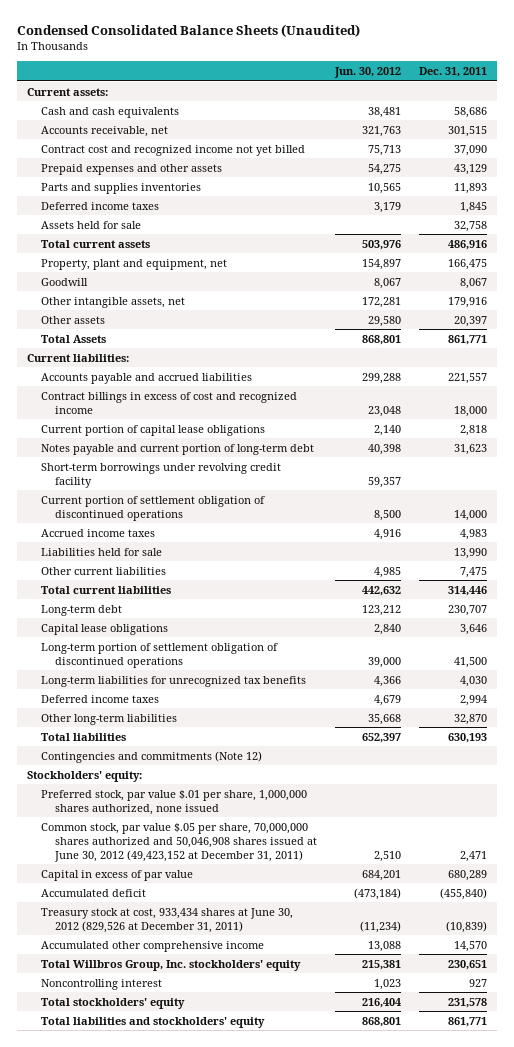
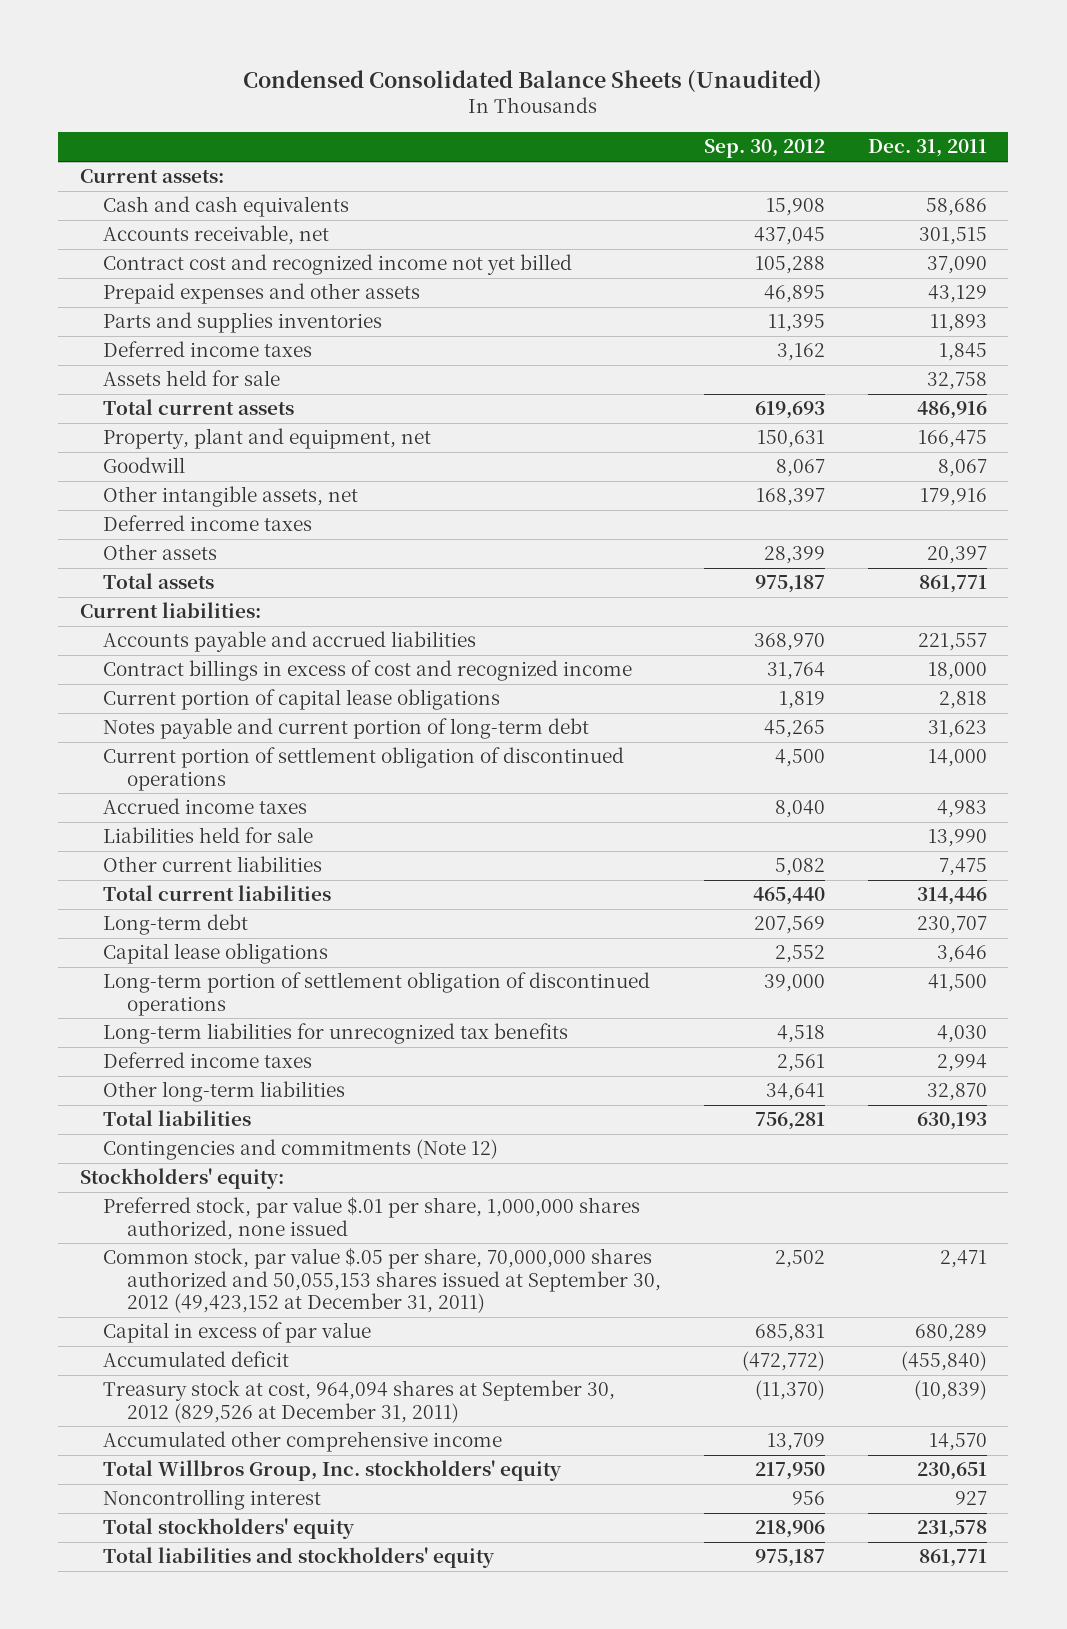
[333,66,401,78] Jun. 30, 2012 -> none
none -> [703,139,825,159] Sep. 30, 2012
none -> [103,515,313,532] Deferred income taxes
[40,334,106,343] Total Assets -> [103,573,215,590] Total assets
[40,462,281,488] Short-term borrowings under revolving credit facility -> none
[40,822,317,862] Common stock, par value $.05 per share, 70,000,000 shares authorized and 50,046,908 shares issued at June 30, 2012 (49,423,152 at December 31, 2011) -> [103,1248,661,1313] Common stock, par value $.05 per share, 70,000,000 shares authorized and 50,055,153 shares issued at September 30, 2012 (49,423,152 at December 31, 2011)
[40,907,293,933] Treasury stock at cost, 933,434 shares at June 30, 2012 (829,526 at December 31, 2011) -> [103,1380,616,1423] Treasury stock at cost, 964,094 shares at September 30, 2012 (829,526 at December 31, 2011)

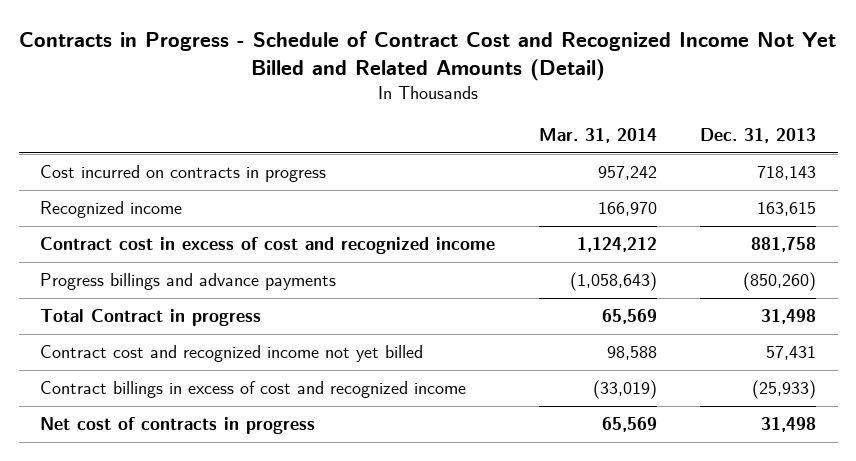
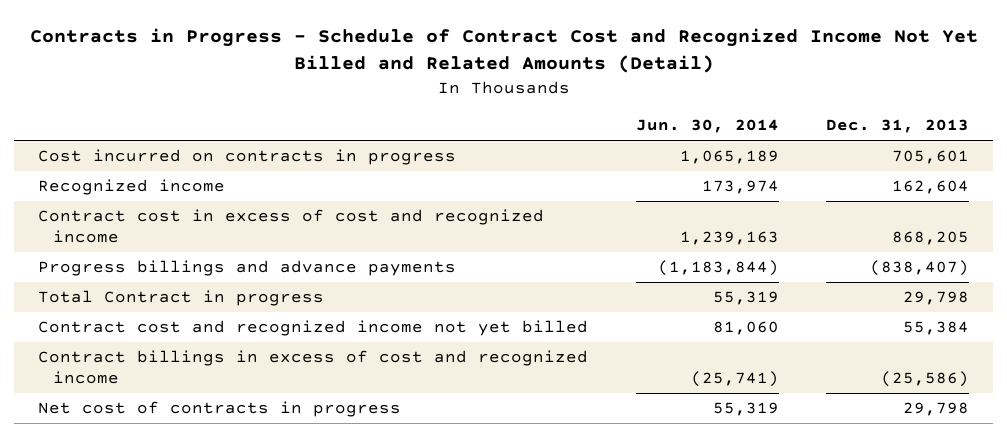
[538,128,657,144] Mar. 31, 2014 -> none
none -> [635,119,779,134] Jun. 30, 2014
[756,166,816,181] 718,143 -> [891,150,969,165] 705,601
[756,202,816,217] 163,615 -> [891,180,969,195] 162,604
[750,237,816,253] 881,758 -> [891,230,969,245] 868,205
[742,272,816,292] (850,260) -> [869,260,969,277] (838,407)
[760,309,816,325] 31,498 -> [902,291,969,306] 29,798
[765,346,816,361] 57,431 -> [902,321,969,336] 55,384
[751,380,816,400] (25,933) -> [880,370,969,387] (25,586)
[760,417,816,433] 31,498 -> [902,402,969,417] 29,798

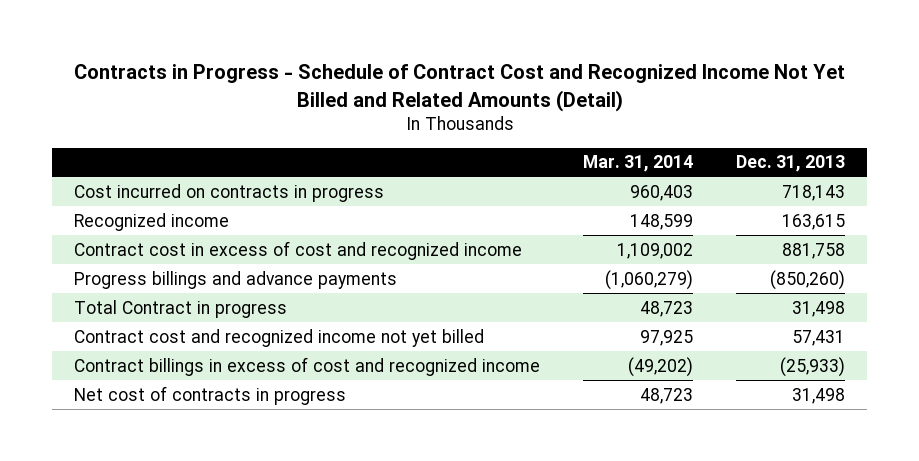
[635,119,779,134] Jun. 30, 2014 -> none
none -> [583,155,694,173] Mar. 31, 2014
[891,150,969,165] 705,601 -> [782,184,846,201] 718,143
[891,180,969,195] 162,604 -> [782,213,846,230] 163,615
[891,230,969,245] 868,205 -> [782,242,846,259] 881,758
[869,260,969,277] (838,407) -> [770,269,846,290] (850,260)
[902,291,969,306] 29,798 -> [792,300,846,317] 31,498
[902,321,969,336] 55,384 -> [792,329,846,346] 57,431
[880,370,969,387] (25,586) -> [780,356,846,377] (25,933)
[902,402,969,417] 29,798 -> [792,387,846,404] 31,498

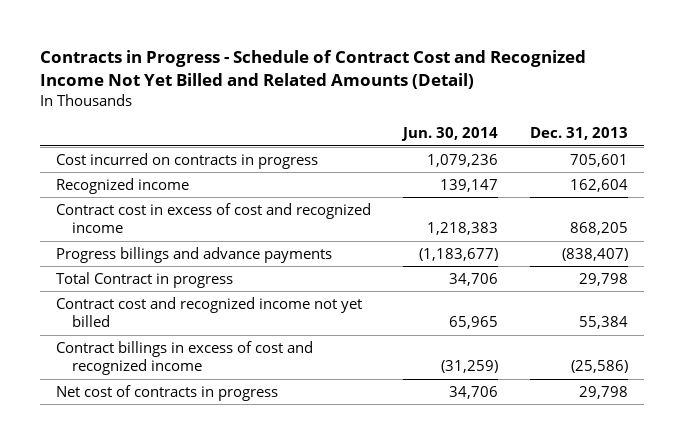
[583,155,694,173] Mar. 31, 2014 -> none
none -> [400,127,498,142] Jun. 30, 2014
[782,184,846,201] 718,143 -> [569,153,628,167] 705,601
[782,213,846,230] 163,615 -> [569,178,628,192] 162,604
[782,242,846,259] 881,758 -> [569,222,628,236] 868,205
[770,269,846,290] (850,260) -> [561,247,628,261] (838,407)
[792,300,846,317] 31,498 -> [578,272,628,286] 29,798
[792,329,846,346] 57,431 -> [578,316,628,330] 55,384
[780,356,846,377] (25,933) -> [570,360,628,374] (25,586)
[792,387,846,404] 31,498 -> [578,385,628,399] 29,798

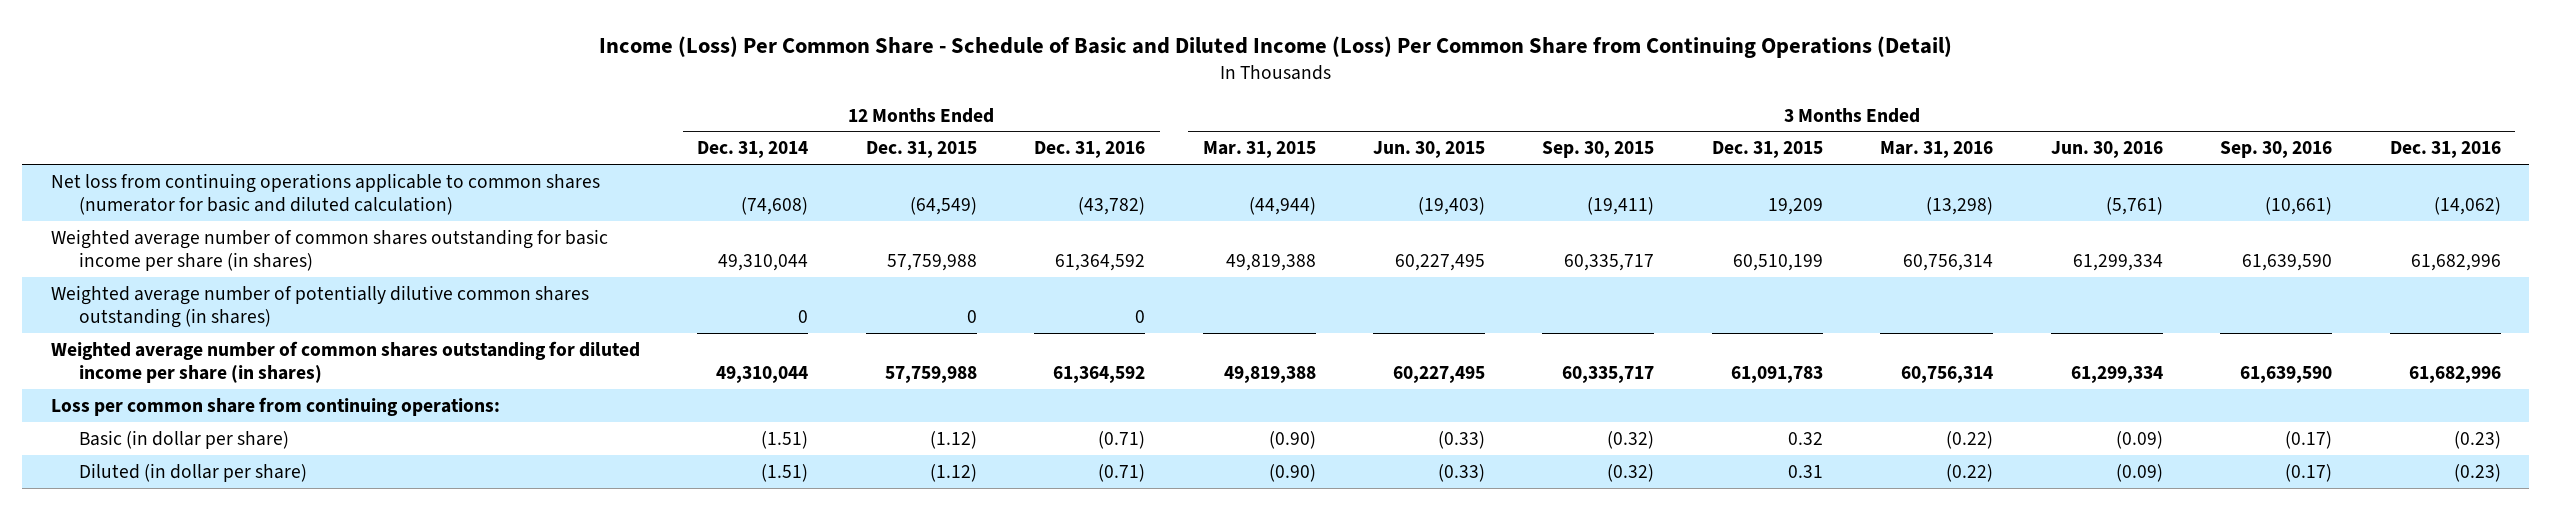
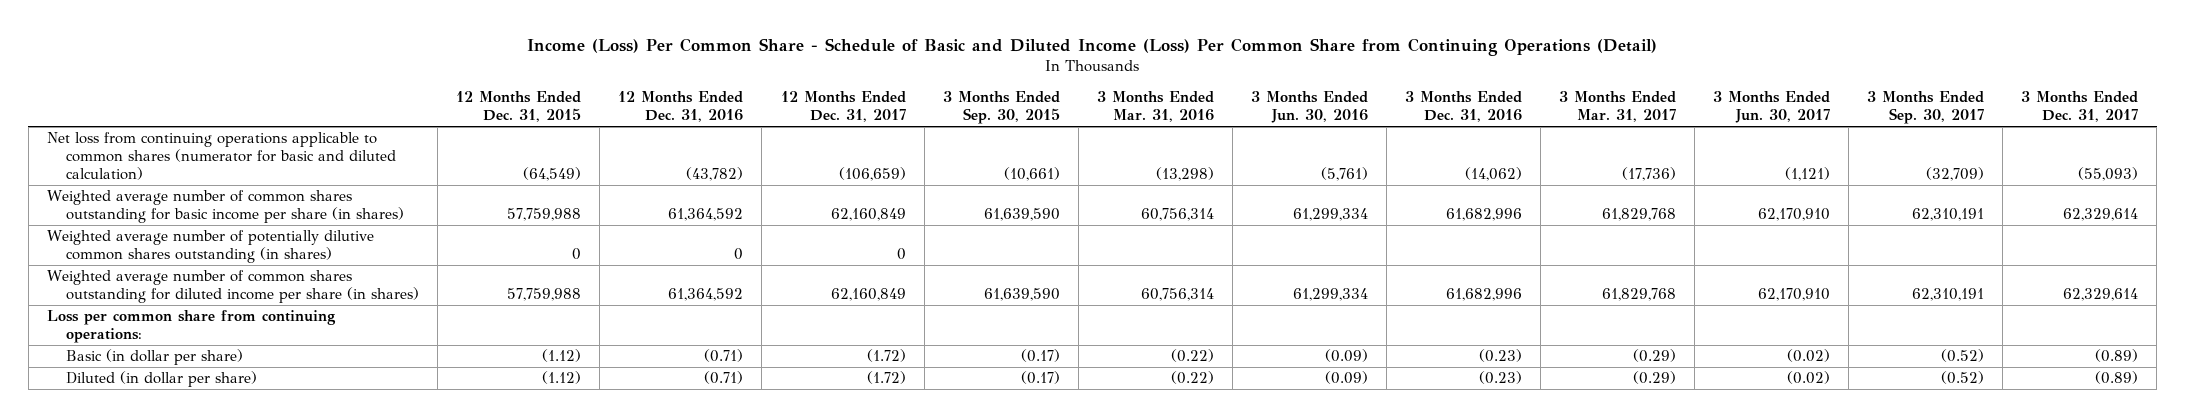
[697,141,809,159] Dec. 31, 2014 -> none
[1202,141,1316,159] Mar. 31, 2015 -> none
[1373,141,1486,159] Jun. 30, 2015 -> none
[1711,141,1823,159] Dec. 31, 2015 -> none
[2220,141,2333,159] Sep. 30, 2016 -> none
none -> [780,91,906,122] 12 Months Ended Dec. 31, 2017
none -> [1559,91,1677,122] 3 Months Ended Mar. 31, 2017
none -> [1713,91,1831,123] 3 Months Ended Jun. 30, 2017
none -> [1867,91,1985,124] 3 Months Ended Sep. 30, 2017
none -> [2021,91,2139,122] 3 Months Ended Dec. 31, 2017
[1587,197,1655,216] (19,411) -> [1003,166,1060,181] (10,661)
[1564,254,1655,272] 60,335,717 -> [983,207,1060,221] 61,639,590
[1562,366,1655,384] 60,335,717 -> [983,287,1060,301] 61,639,590
[1607,430,1655,449] (0.32) -> [1020,349,1060,363] (0.17)
[1607,463,1655,482] (0.32) -> [1020,371,1060,385] (0.17)

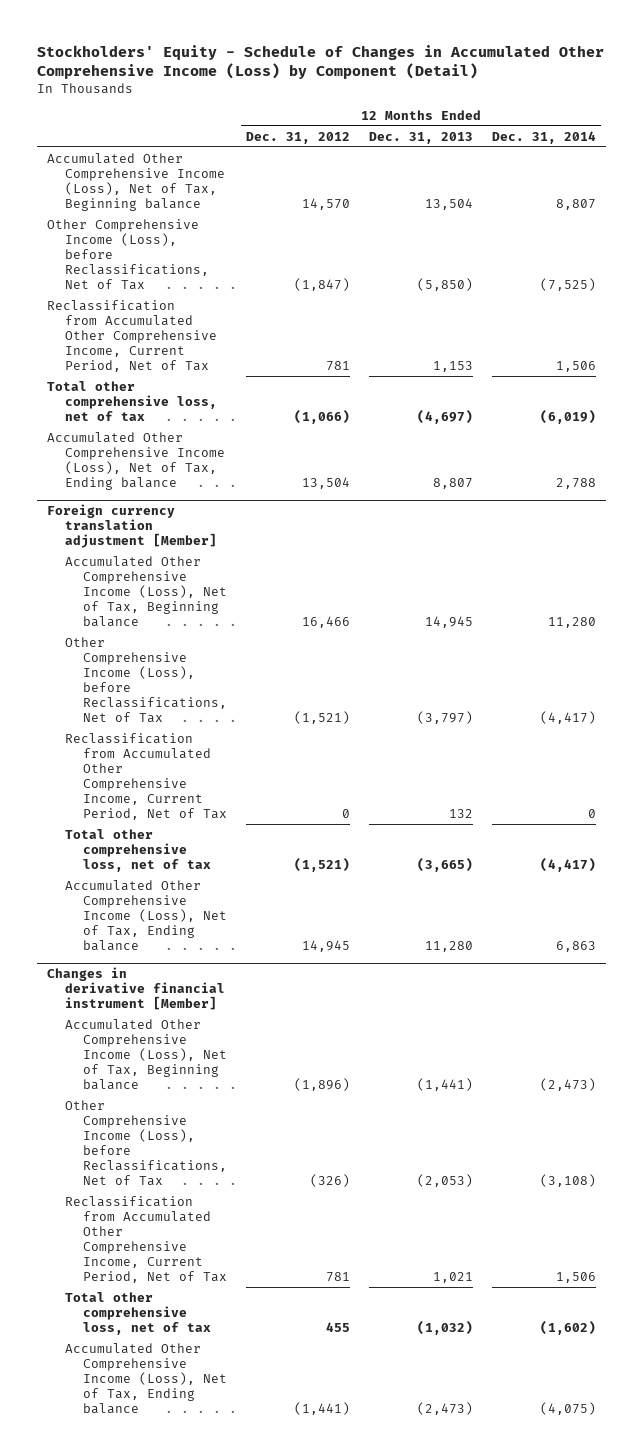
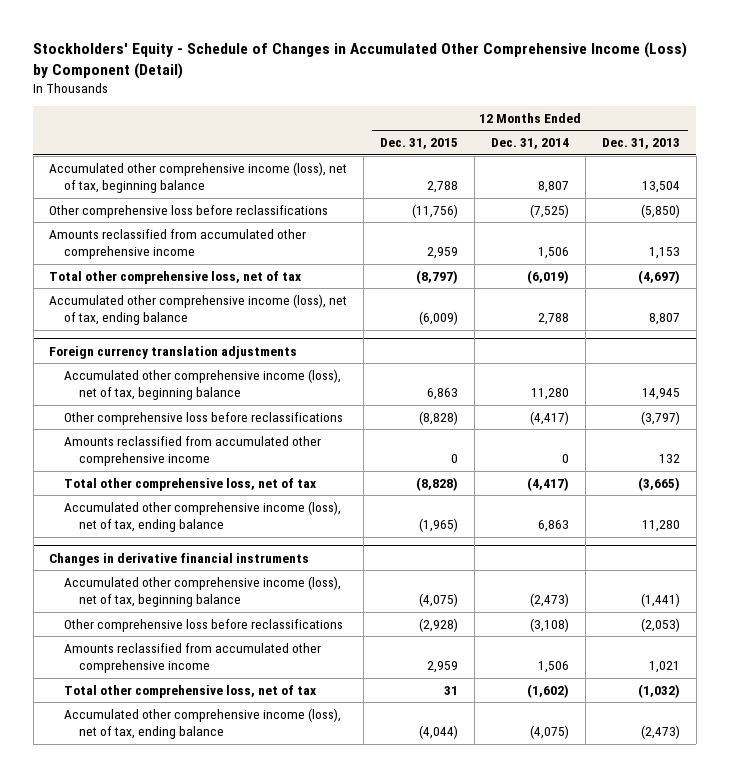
[246,131,351,144] Dec. 31, 2012 -> none
none -> [380,138,459,150] Dec. 31, 2015
[46,152,226,211] Accumulated Other Comprehensive Income (Loss), Net of Tax, Beginning balance -> [49,161,348,194] Accumulated other comprehensive income (loss), net of tax, beginning balance
[46,218,210,290] Other Comprehensive Income (Loss), before Reclassifications, Net of Tax -> [49,204,329,218] Other comprehensive loss before reclassifications
[46,299,218,372] Reclassification from Accumulated Other Comprehensive Income, Current Period, Net of Tax -> [49,228,307,260] Amounts reclassified from accumulated other comprehensive income
[46,431,226,490] Accumulated Other Comprehensive Income (Loss), Net of Tax, Ending balance -> [49,293,348,326] Accumulated other comprehensive income (loss), net of tax, ending balance
[46,504,218,549] Foreign currency translation adjustment [Member] -> [49,345,298,359] Foreign currency translation adjustments
[65,555,228,627] Accumulated Other Comprehensive Income (Loss), Net of Tax, Beginning balance -> [64,368,342,401] Accumulated other comprehensive income (loss), net of tax, beginning balance
[65,636,228,723] Other Comprehensive Income (Loss), before Reclassifications, Net of Tax -> [64,411,344,425] Other comprehensive loss before reclassifications
[65,732,228,820] Reclassification from Accumulated Other Comprehensive Income, Current Period, Net of Tax -> [64,435,322,467] Amounts reclassified from accumulated other comprehensive income
[65,879,228,951] Accumulated Other Comprehensive Income (Loss), Net of Tax, Ending balance -> [64,500,342,533] Accumulated other comprehensive income (loss), net of tax, ending balance
[46,967,226,1011] Changes in derivative financial instrument [Member] -> [49,552,310,566] Changes in derivative financial instruments
[65,1018,228,1090] Accumulated Other Comprehensive Income (Loss), Net of Tax, Beginning balance -> [64,575,342,608] Accumulated other comprehensive income (loss), net of tax, beginning balance
[65,1099,228,1186] Other Comprehensive Income (Loss), before Reclassifications, Net of Tax -> [64,618,344,632] Other comprehensive loss before reclassifications
[65,1195,228,1283] Reclassification from Accumulated Other Comprehensive Income, Current Period, Net of Tax -> [64,642,322,674] Amounts reclassified from accumulated other comprehensive income
[65,1342,228,1414] Accumulated Other Comprehensive Income (Loss), Net of Tax, Ending balance -> [64,707,342,740] Accumulated other comprehensive income (loss), net of tax, ending balance

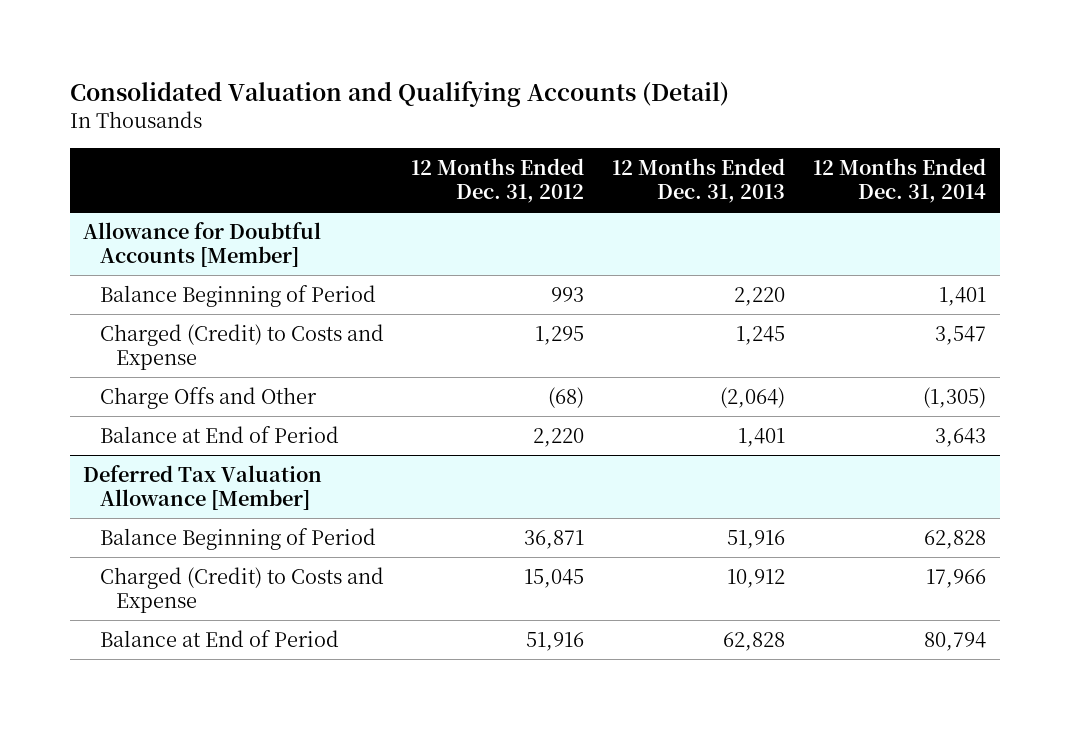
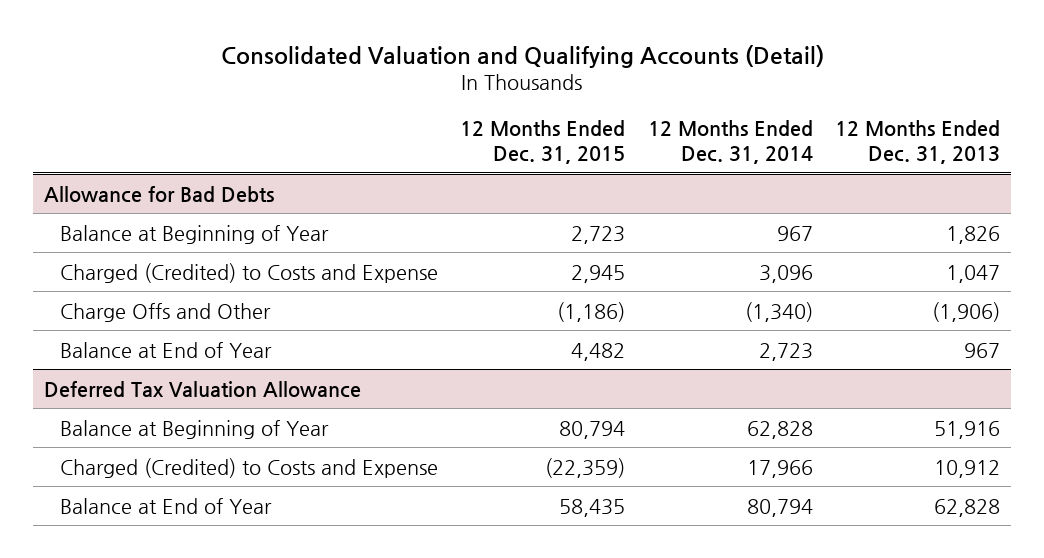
[411,157,585,204] 12 Months Ended Dec. 31, 2012 -> none
none -> [460,120,626,164] 12 Months Ended Dec. 31, 2015
[83,221,322,268] Allowance for Doubtful Accounts [Member] -> [43,185,274,203] Allowance for Bad Debts
[99,284,376,307] Balance Beginning of Period -> [59,224,329,244] Balance at Beginning of Year
[734,286,786,306] 2,220 -> [946,225,1001,244] 1,826
[939,286,987,306] 1,401 -> [776,225,813,241] 967
[99,323,384,371] Charged (Credit) to Costs and Expense -> [59,262,438,283] Charged (Credited) to Costs and Expense
[736,325,786,345] 1,245 -> [946,264,1001,283] 1,047
[935,325,987,345] 3,547 -> [758,264,813,283] 3,096
[720,386,786,408] (2,064) -> [932,301,1001,322] (1,906)
[923,386,987,408] (1,305) -> [744,301,813,322] (1,340)
[99,425,339,443] Balance at End of Period -> [59,341,272,358] Balance at End of Year
[738,427,786,447] 1,401 -> [964,342,1001,358] 967
[935,427,987,447] 3,643 -> [758,342,813,361] 2,723
[83,464,323,511] Deferred Tax Valuation Allowance [Member] -> [43,380,361,398] Deferred Tax Valuation Allowance
[99,527,376,550] Balance Beginning of Period -> [59,419,329,439] Balance at Beginning of Year
[99,566,384,614] Charged (Credit) to Costs and Expense -> [59,457,438,478] Charged (Credited) to Costs and Expense
[99,629,339,647] Balance at End of Period -> [59,497,272,514] Balance at End of Year

